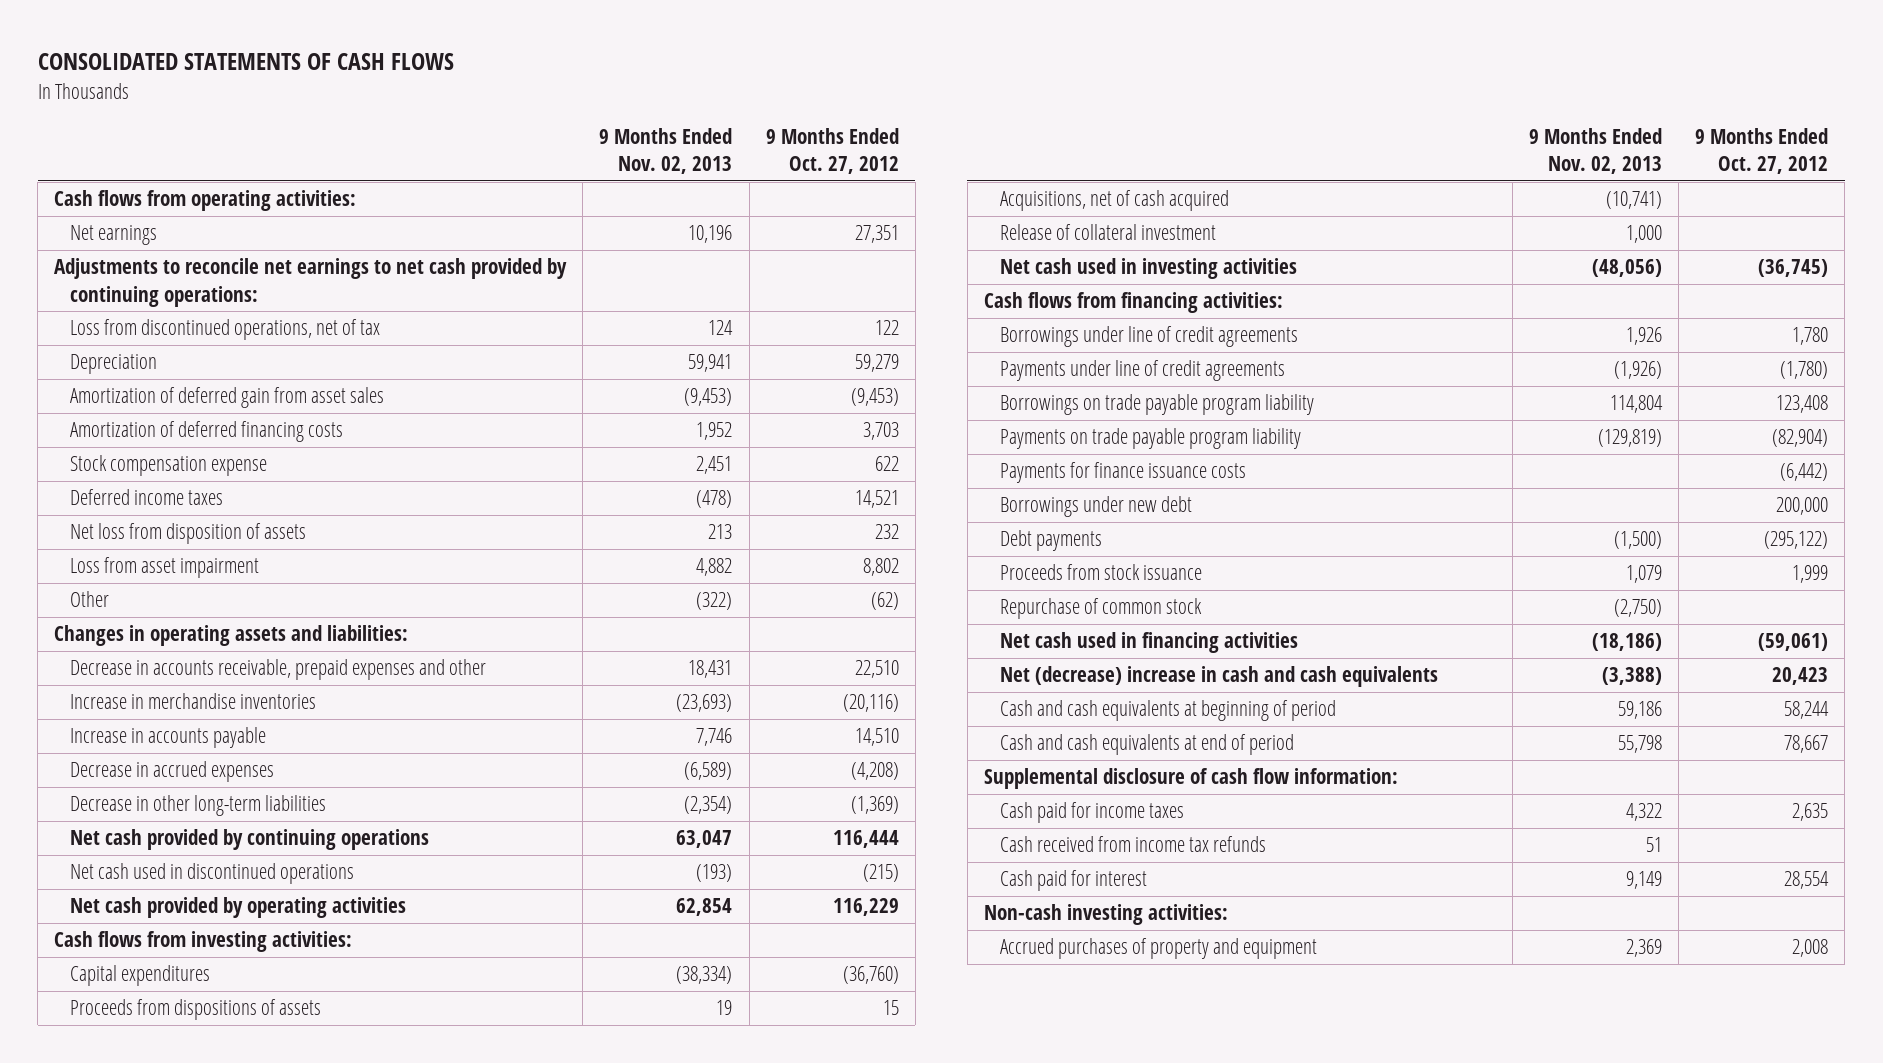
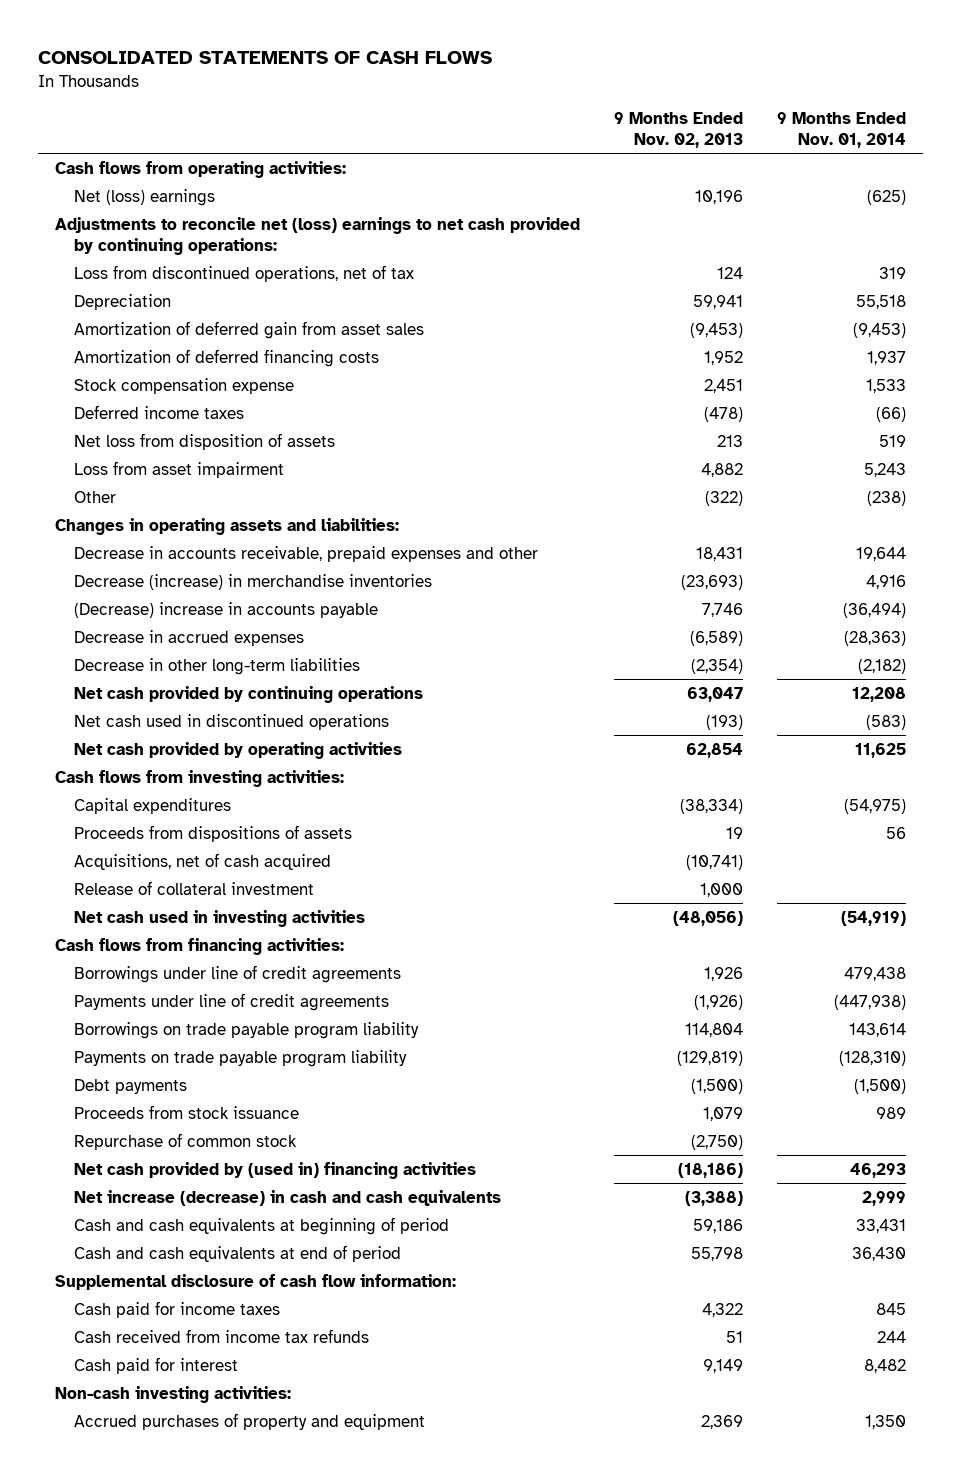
[765,127,899,175] 9 Months Ended Oct. 27, 2012 -> none
none -> [776,112,906,149] 9 Months Ended Nov. 01, 2014
[69,225,157,246] Net earnings -> [74,188,216,206] Net (loss) earnings
[54,258,568,307] Adjustments to reconcile net earnings to net cash provided by continuing operations: -> [54,216,580,255] Adjustments to reconcile net (loss) earnings to net cash provided by continuing operations:
[69,693,316,710] Increase in merchandise inventories -> [74,573,433,590] Decrease (increase) in merchandise inventories
[69,727,266,749] Increase in accounts payable -> [74,601,379,618] (Decrease) increase in accounts payable
[999,462,1246,484] Payments for finance issuance costs -> none
[999,496,1192,518] Borrowings under new debt -> none
[999,632,1298,654] Net cash used in financing activities -> [74,1161,477,1179] Net cash provided by (used in) financing activities
[999,666,1438,688] Net (decrease) increase in cash and cash equivalents -> [74,1189,502,1206] Net increase (decrease) in cash and cash equivalents

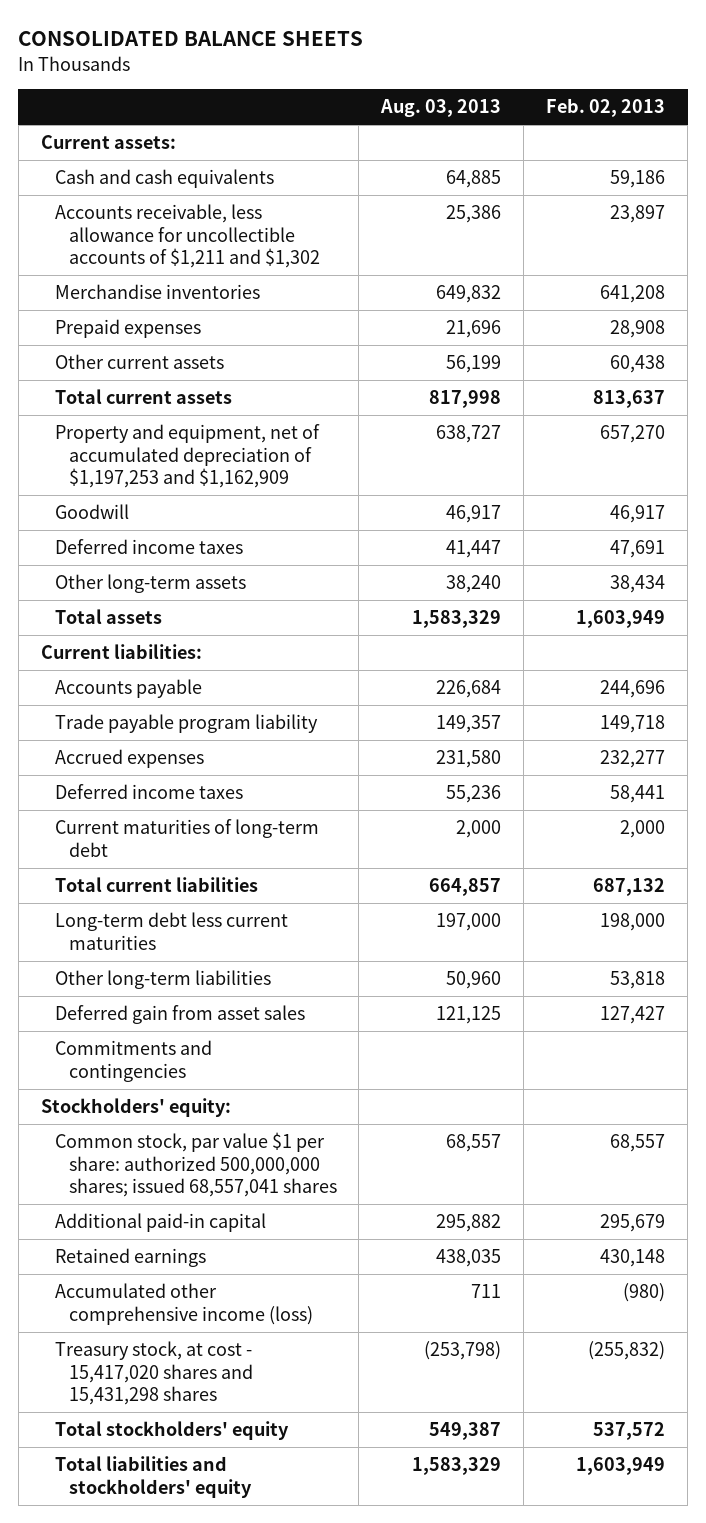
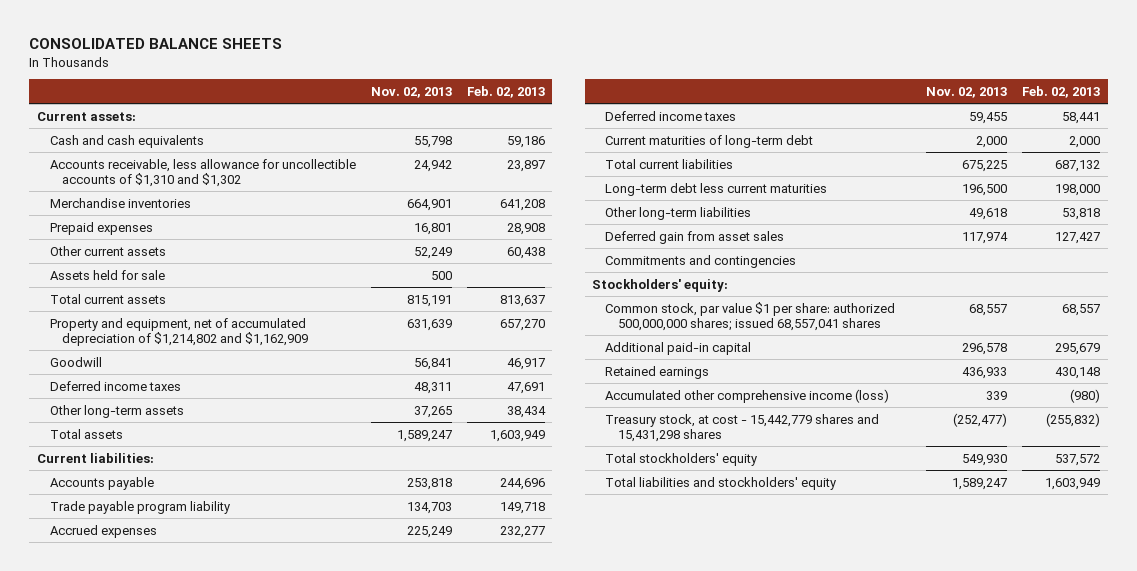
[380,98,502,117] Aug. 03, 2013 -> none
none -> [370,86,452,98] Nov. 02, 2013
[54,204,320,269] Accounts receivable, less allowance for uncollectible accounts of $1,211 and $1,302 -> [49,158,356,188] Accounts receivable, less allowance for uncollectible accounts of $1,310 and $1,302
none -> [49,269,165,280] Assets held for sale
[54,424,320,489] Property and equipment, net of accumulated depreciation of $1,197,253 and $1,162,909 -> [49,317,309,347] Property and equipment, net of accumulated depreciation of $1,214,802 and $1,162,909
[54,1341,253,1406] Treasury stock, at cost - 15,417,020 shares and 15,431,298 shares -> [605,413,880,443] Treasury stock, at cost - 15,442,779 shares and 15,431,298 shares

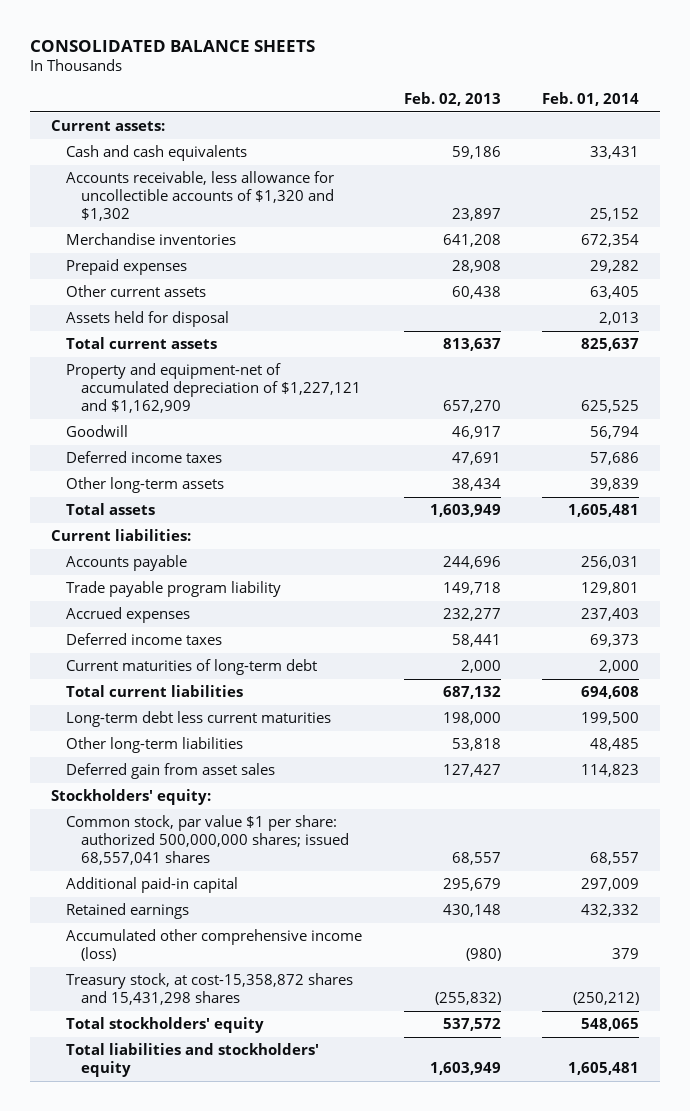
[370,86,452,98] Nov. 02, 2013 -> none
none -> [542,91,640,106] Feb. 01, 2014
[49,158,356,188] Accounts receivable, less allowance for uncollectible accounts of $1,310 and $1,302 -> [65,170,334,222] Accounts receivable, less allowance for uncollectible accounts of $1,320 and $1,302
[49,269,165,280] Assets held for sale -> [65,310,229,327] Assets held for disposal
[49,317,309,347] Property and equipment, net of accumulated depreciation of $1,214,802 and $1,162,909 -> [65,362,361,414] Property and equipment-net of accumulated depreciation of $1,227,121 and $1,162,909
[605,254,797,268] Commitments and contingencies -> none
[605,413,880,443] Treasury stock, at cost - 15,442,779 shares and 15,431,298 shares -> [65,972,353,1006] Treasury stock, at cost-15,358,872 shares and 15,431,298 shares

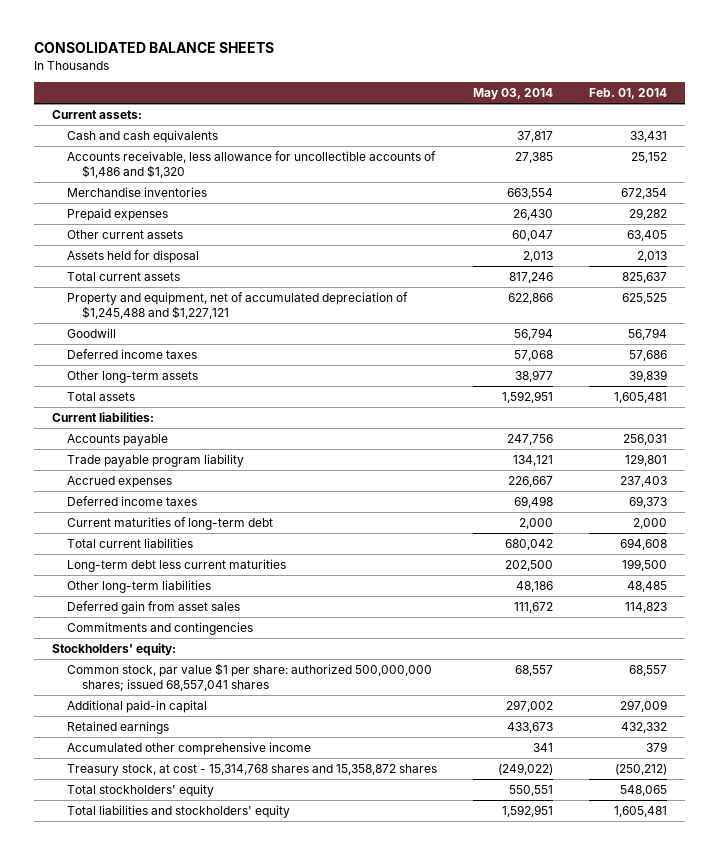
[403,91,501,106] Feb. 02, 2013 -> none
none -> [472,87,553,100] May 03, 2014
[65,170,334,222] Accounts receivable, less allowance for uncollectible accounts of $1,320 and $1,302 -> [66,151,436,178] Accounts receivable, less allowance for uncollectible accounts of $1,486 and $1,320
[65,362,361,414] Property and equipment-net of accumulated depreciation of $1,227,121 and $1,162,909 -> [66,292,408,319] Property and equipment, net of accumulated depreciation of $1,245,488 and $1,227,121
none -> [66,622,253,636] Commitments and contingencies
[65,928,362,962] Accumulated other comprehensive income (loss) -> [66,742,311,756] Accumulated other comprehensive income
[65,972,353,1006] Treasury stock, at cost-15,358,872 shares and 15,431,298 shares -> [66,764,437,777] Treasury stock, at cost - 15,314,768 shares and 15,358,872 shares

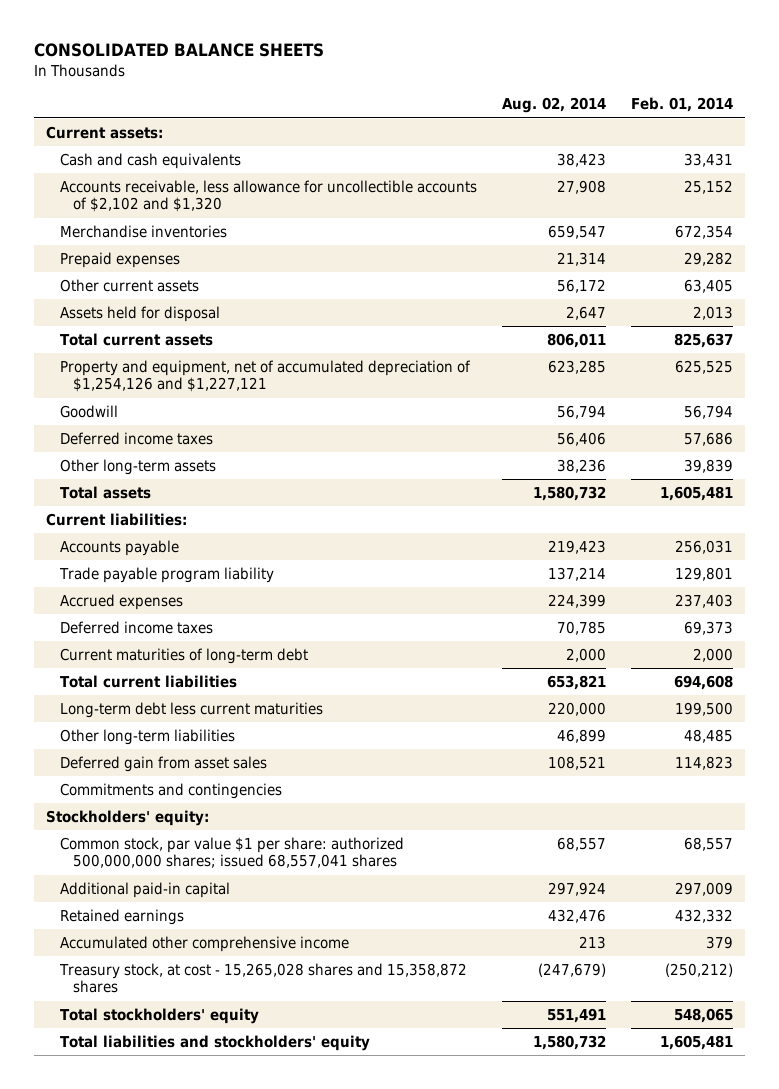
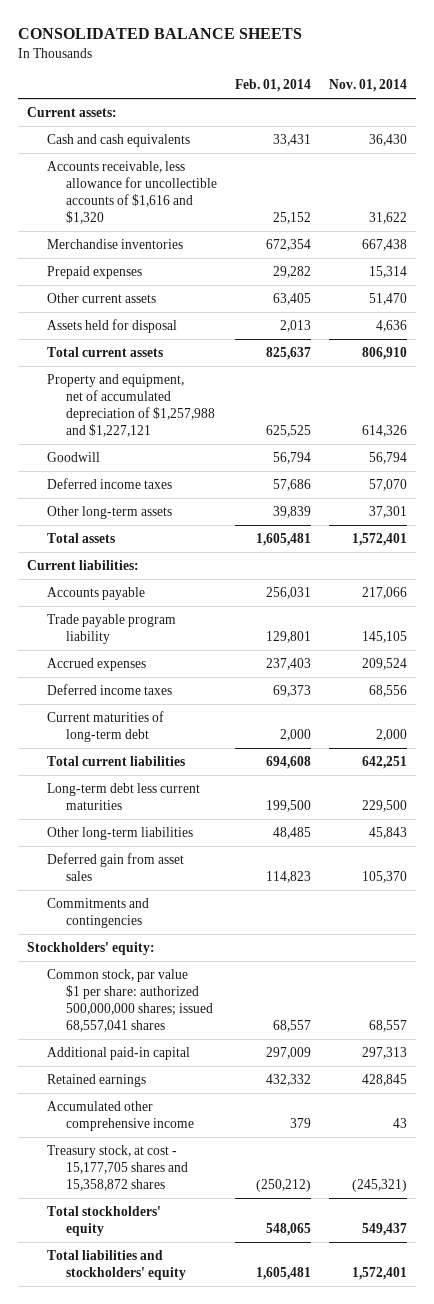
[501,97,606,114] Aug. 02, 2014 -> none
none -> [328,79,407,93] Nov. 01, 2014
[59,179,477,213] Accounts receivable, less allowance for uncollectible accounts of $2,102 and $1,320 -> [46,160,217,225] Accounts receivable, less allowance for uncollectible accounts of $1,616 and $1,320
[59,359,471,393] Property and equipment, net of accumulated depreciation of $1,254,126 and $1,227,121 -> [46,373,215,438] Property and equipment, net of accumulated depreciation of $1,257,988 and $1,227,121
[58,962,467,994] Treasury stock, at cost - 15,265,028 shares and 15,358,872 shares -> [46,1144,188,1192] Treasury stock, at cost - 15,177,705 shares and 15,358,872 shares

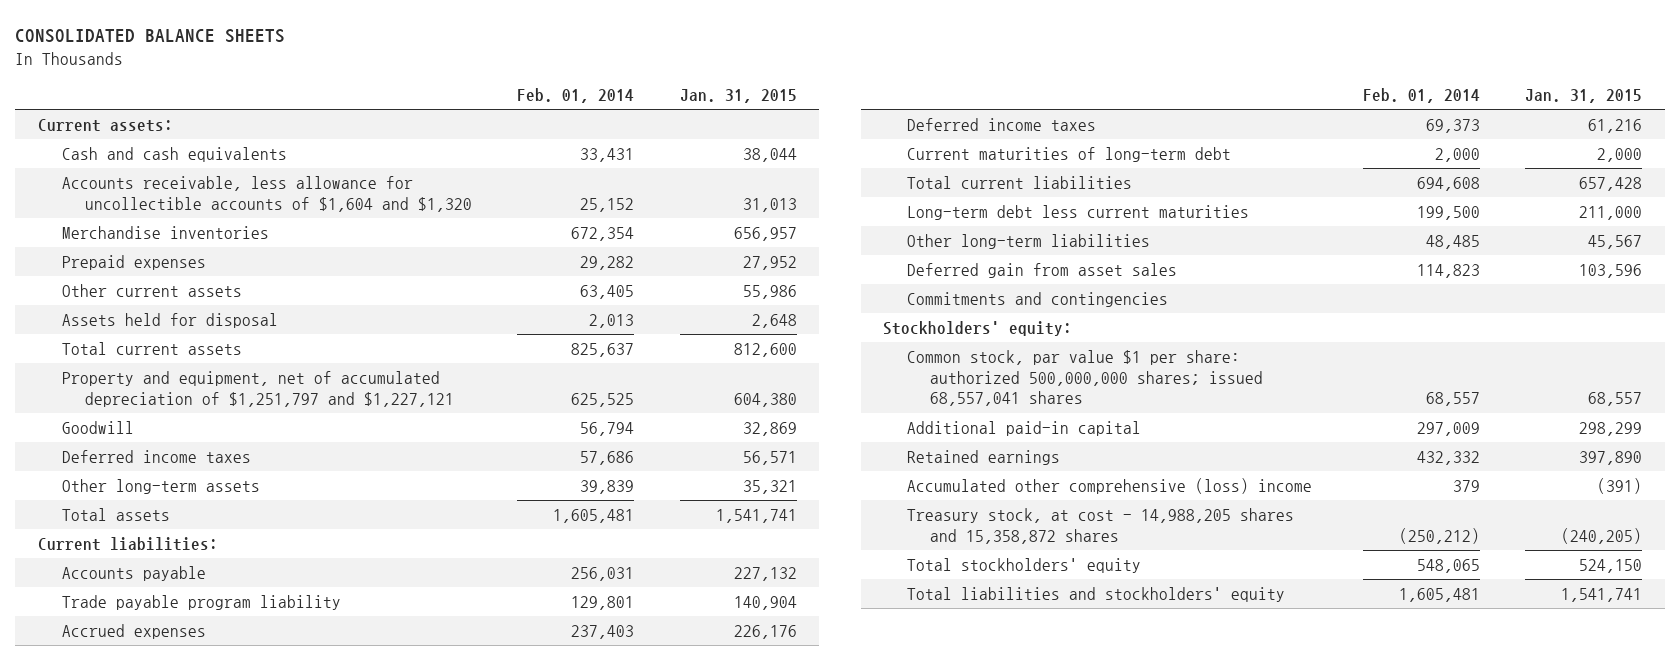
[328,79,407,93] Nov. 01, 2014 -> none
none -> [679,89,797,104] Jan. 31, 2015
[46,160,217,225] Accounts receivable, less allowance for uncollectible accounts of $1,616 and $1,320 -> [61,175,472,212] Accounts receivable, less allowance for uncollectible accounts of $1,604 and $1,320
[46,373,215,438] Property and equipment, net of accumulated depreciation of $1,257,988 and $1,227,121 -> [61,370,454,407] Property and equipment, net of accumulated depreciation of $1,251,797 and $1,227,121
[46,1100,194,1131] Accumulated other comprehensive income -> [906,477,1312,494] Accumulated other comprehensive (loss) income
[46,1144,188,1192] Treasury stock, at cost - 15,177,705 shares and 15,358,872 shares -> [906,507,1294,544] Treasury stock, at cost - 14,988,205 shares and 15,358,872 shares

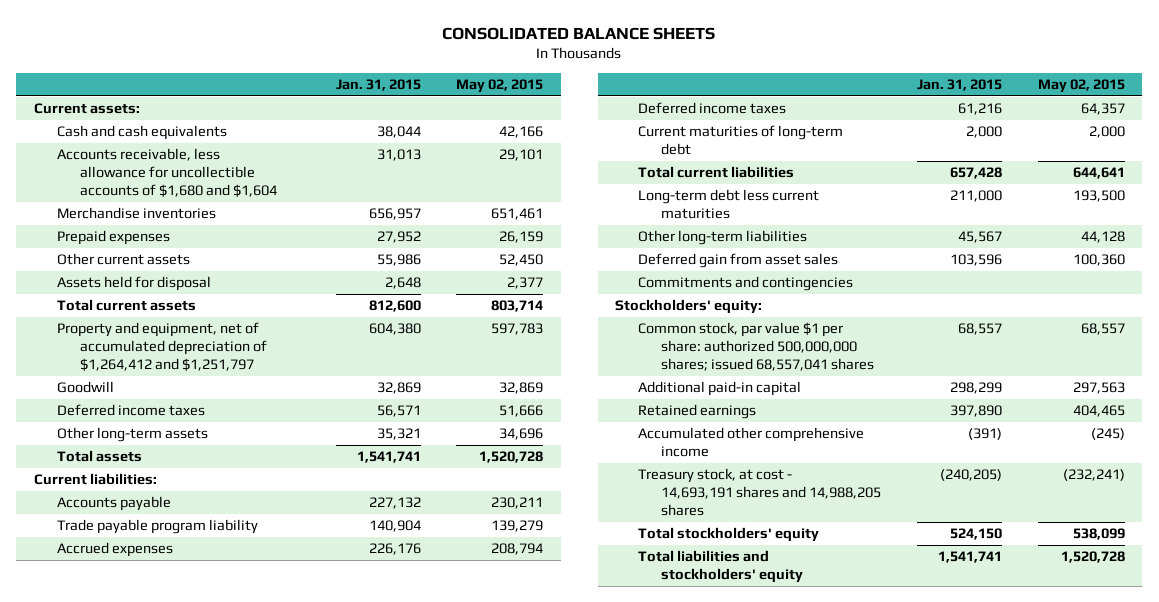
[517,88,635,104] Feb. 01, 2014 -> none
none -> [456,79,544,94] May 02, 2015
[61,175,472,212] Accounts receivable, less allowance for uncollectible accounts of $1,604 and $1,320 -> [56,148,277,199] Accounts receivable, less allowance for uncollectible accounts of $1,680 and $1,604
[61,370,454,407] Property and equipment, net of accumulated depreciation of $1,251,797 and $1,227,121 -> [56,322,267,373] Property and equipment, net of accumulated depreciation of $1,264,412 and $1,251,797
[906,477,1312,494] Accumulated other comprehensive (loss) income -> [638,427,865,458] Accumulated other comprehensive income
[906,507,1294,544] Treasury stock, at cost - 14,988,205 shares and 15,358,872 shares -> [638,468,882,517] Treasury stock, at cost - 14,693,191 shares and 14,988,205 shares

